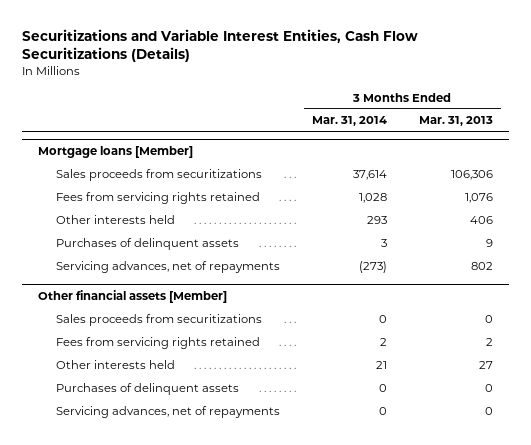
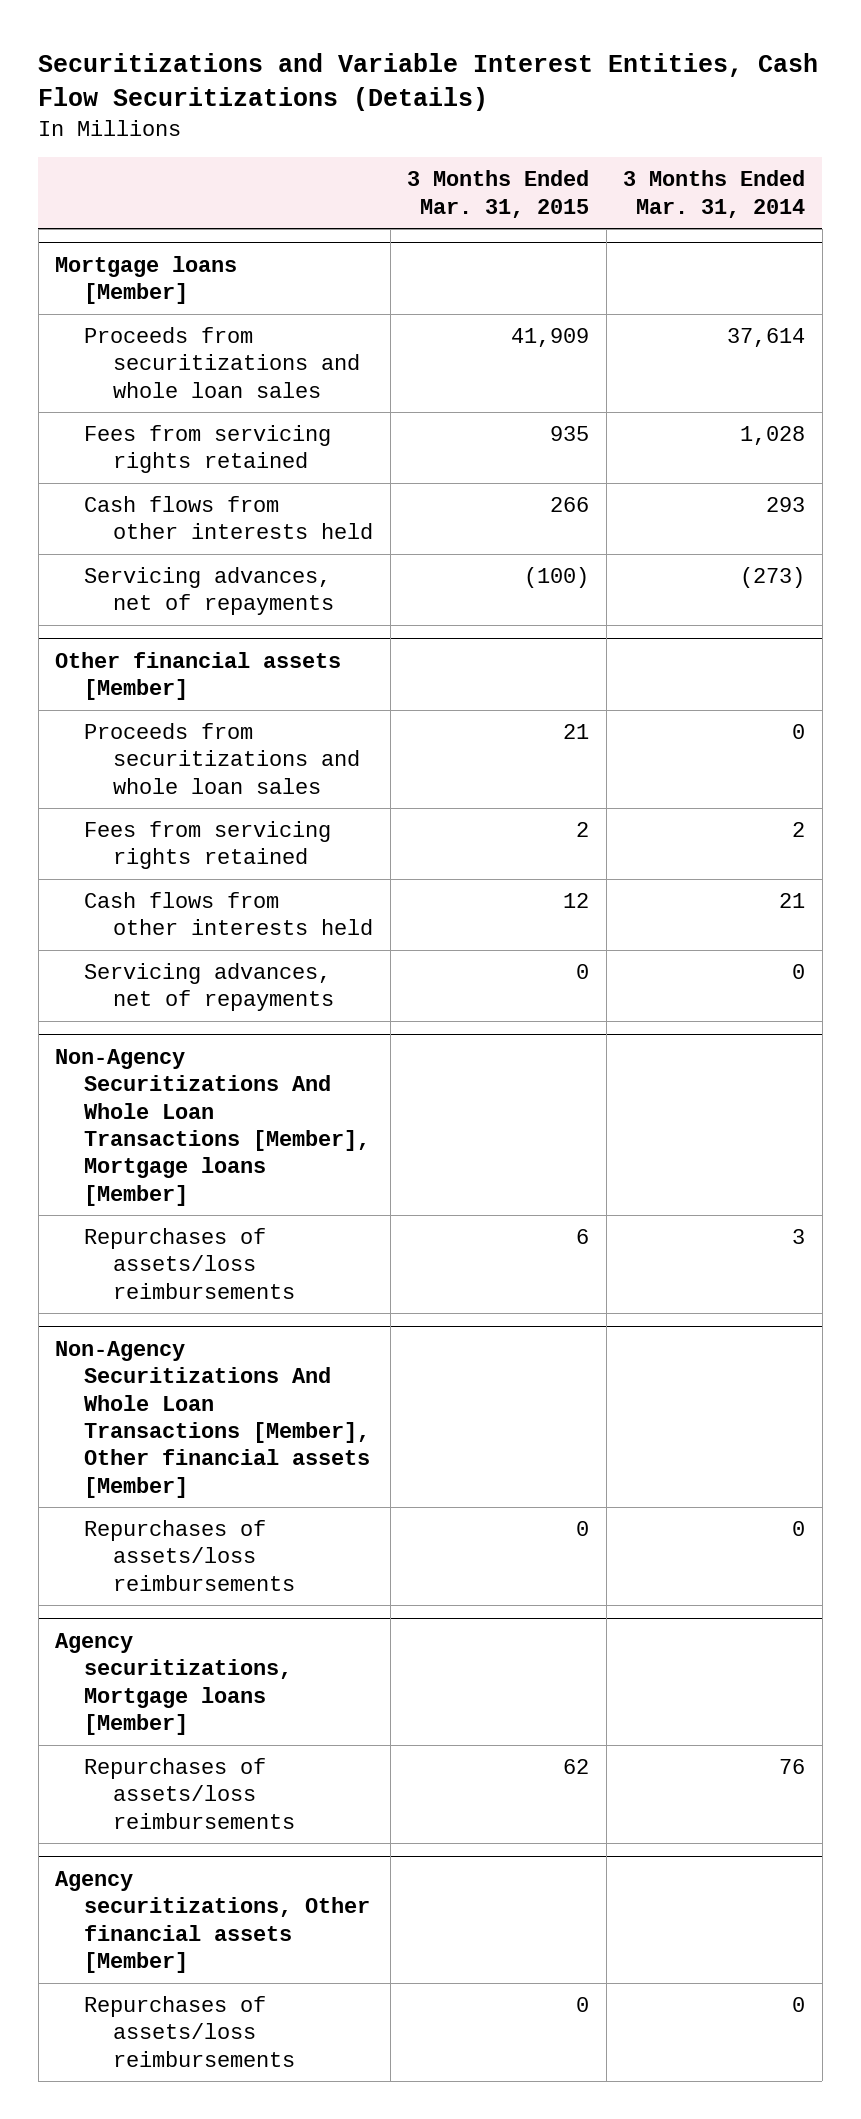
[418,116,493,127] Mar. 31, 2013 -> none
none -> [407,170,590,218] 3 Months Ended Mar. 31, 2015
[56,169,263,182] Sales proceeds from securitizations -> [84,326,361,398] Proceeds from securitizations and whole loan sales
[56,238,240,251] Purchases of delinquent assets -> none
[56,215,176,225] Other interests held -> [84,495,374,540] Cash flows from other interests held
[56,314,263,327] Sales proceeds from securitizations -> [84,722,361,794] Proceeds from securitizations and whole loan sales
[56,383,240,396] Purchases of delinquent assets -> none
[56,360,176,370] Other interests held -> [84,891,374,936] Cash flows from other interests held
none -> [55,1048,371,1206] Non-Agency Securitizations And Whole Loan Transactions [Member], Mortgage loans [Member]
none -> [84,1227,296,1299] Repurchases of assets/loss reimbursements
none -> [55,1340,371,1498] Non-Agency Securitizations And Whole Loan Transactions [Member], Other financial assets [Member]
none -> [84,1519,296,1591] Repurchases of assets/loss reimbursements
none -> [55,1632,293,1736] Agency securitizations, Mortgage loans [Member]
none -> [84,1757,296,1829] Repurchases of assets/loss reimbursements
none -> [55,1870,371,1974] Agency securitizations, Other financial assets [Member]
none -> [84,1995,296,2067] Repurchases of assets/loss reimbursements

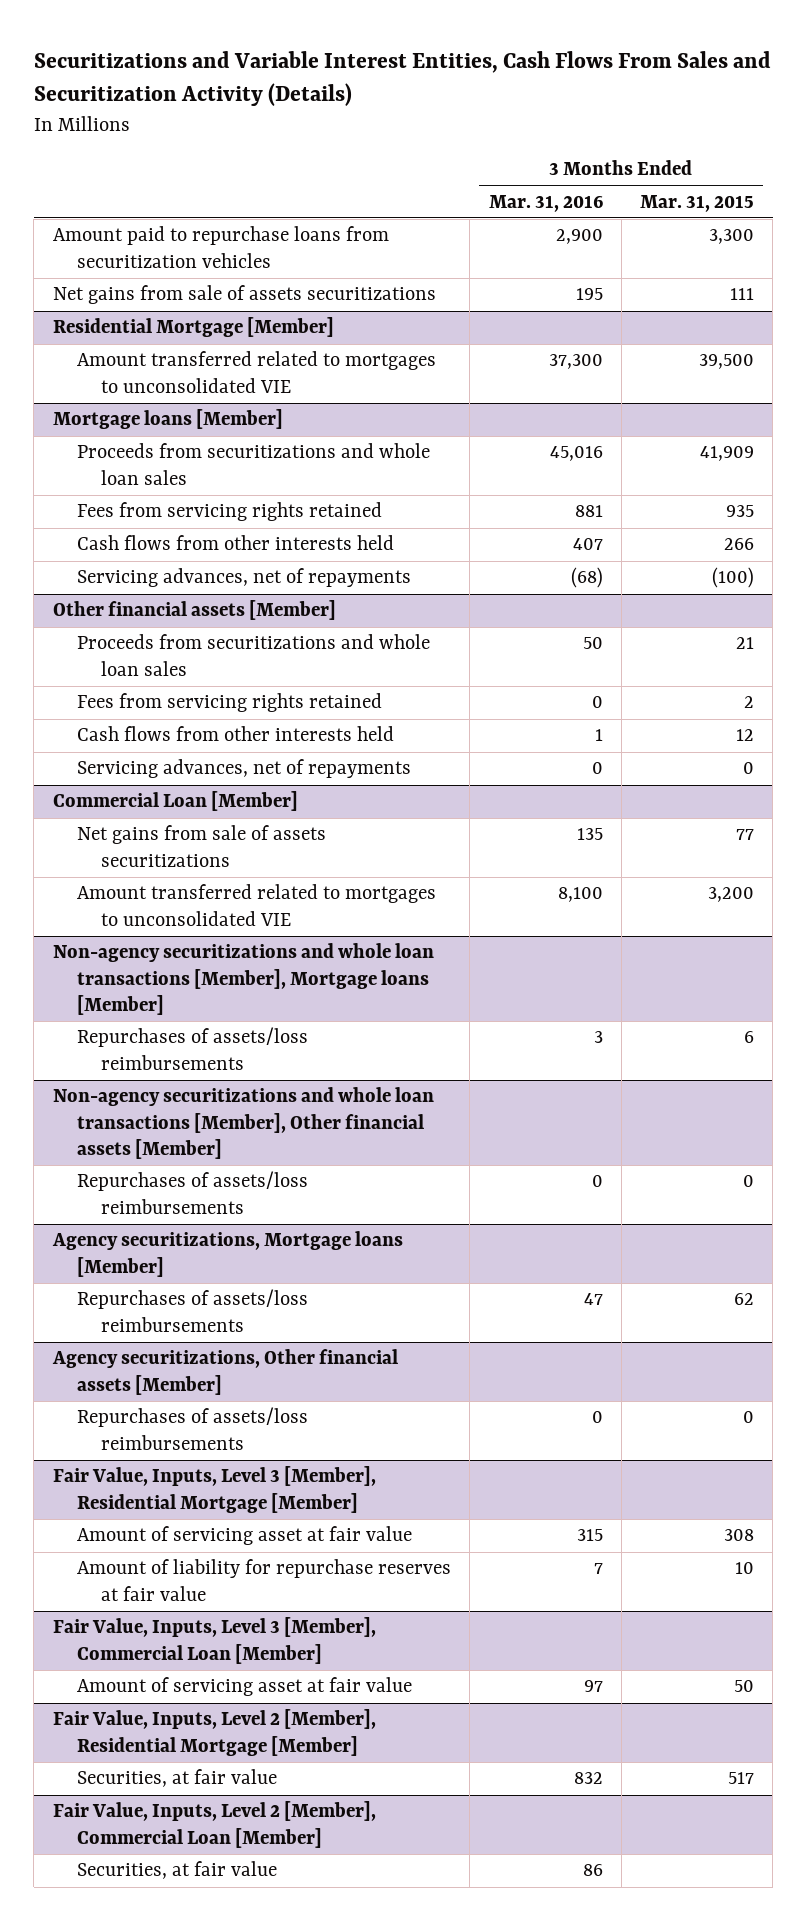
[38,53,819,112] Securitizations and Variable Interest Entities, Cash Flow Securitizations (Details) -> [33,50,771,107] Securitizations and Variable Interest Entities, Cash Flows From Sales and Securitization Activity (Details)
[623,170,806,218] 3 Months Ended Mar. 31, 2014 -> none
none -> [488,194,603,212] Mar. 31, 2016
none -> [52,226,389,268] Amount paid to repurchase loans from securitization vehicles
none -> [52,285,436,305] Net gains from sale of assets securitizations
none -> [52,317,334,338] Residential Mortgage [Member]
none -> [77,351,437,393] Amount transferred related to mortgages to unconsolidated VIE
none -> [52,791,298,812] Commercial Loan [Member]
none -> [77,825,327,867] Net gains from sale of assets securitizations
none -> [77,884,437,926] Amount transferred related to mortgages to unconsolidated VIE
[55,1048,371,1206] Non-Agency Securitizations And Whole Loan Transactions [Member], Mortgage loans [Member] -> [52,943,434,1015] Non-agency securitizations and whole loan transactions [Member], Mortgage loans [Member]
[55,1340,371,1498] Non-Agency Securitizations And Whole Loan Transactions [Member], Other financial assets [Member] -> [52,1087,434,1159] Non-agency securitizations and whole loan transactions [Member], Other financial assets [Member]
none -> [52,1466,376,1513] Fair Value, Inputs, Level 3 [Member], Residential Mortgage [Member]
none -> [77,1526,413,1546] Amount of servicing asset at fair value
none -> [77,1559,452,1601] Amount of liability for repurchase reserves at fair value
none -> [52,1617,376,1664] Fair Value, Inputs, Level 3 [Member], Commercial Loan [Member]
none -> [77,1677,413,1697] Amount of servicing asset at fair value
none -> [52,1709,376,1756] Fair Value, Inputs, Level 2 [Member], Residential Mortgage [Member]
none -> [77,1769,278,1788] Securities, at fair value
none -> [52,1801,376,1848] Fair Value, Inputs, Level 2 [Member], Commercial Loan [Member]
none -> [77,1861,278,1880] Securities, at fair value

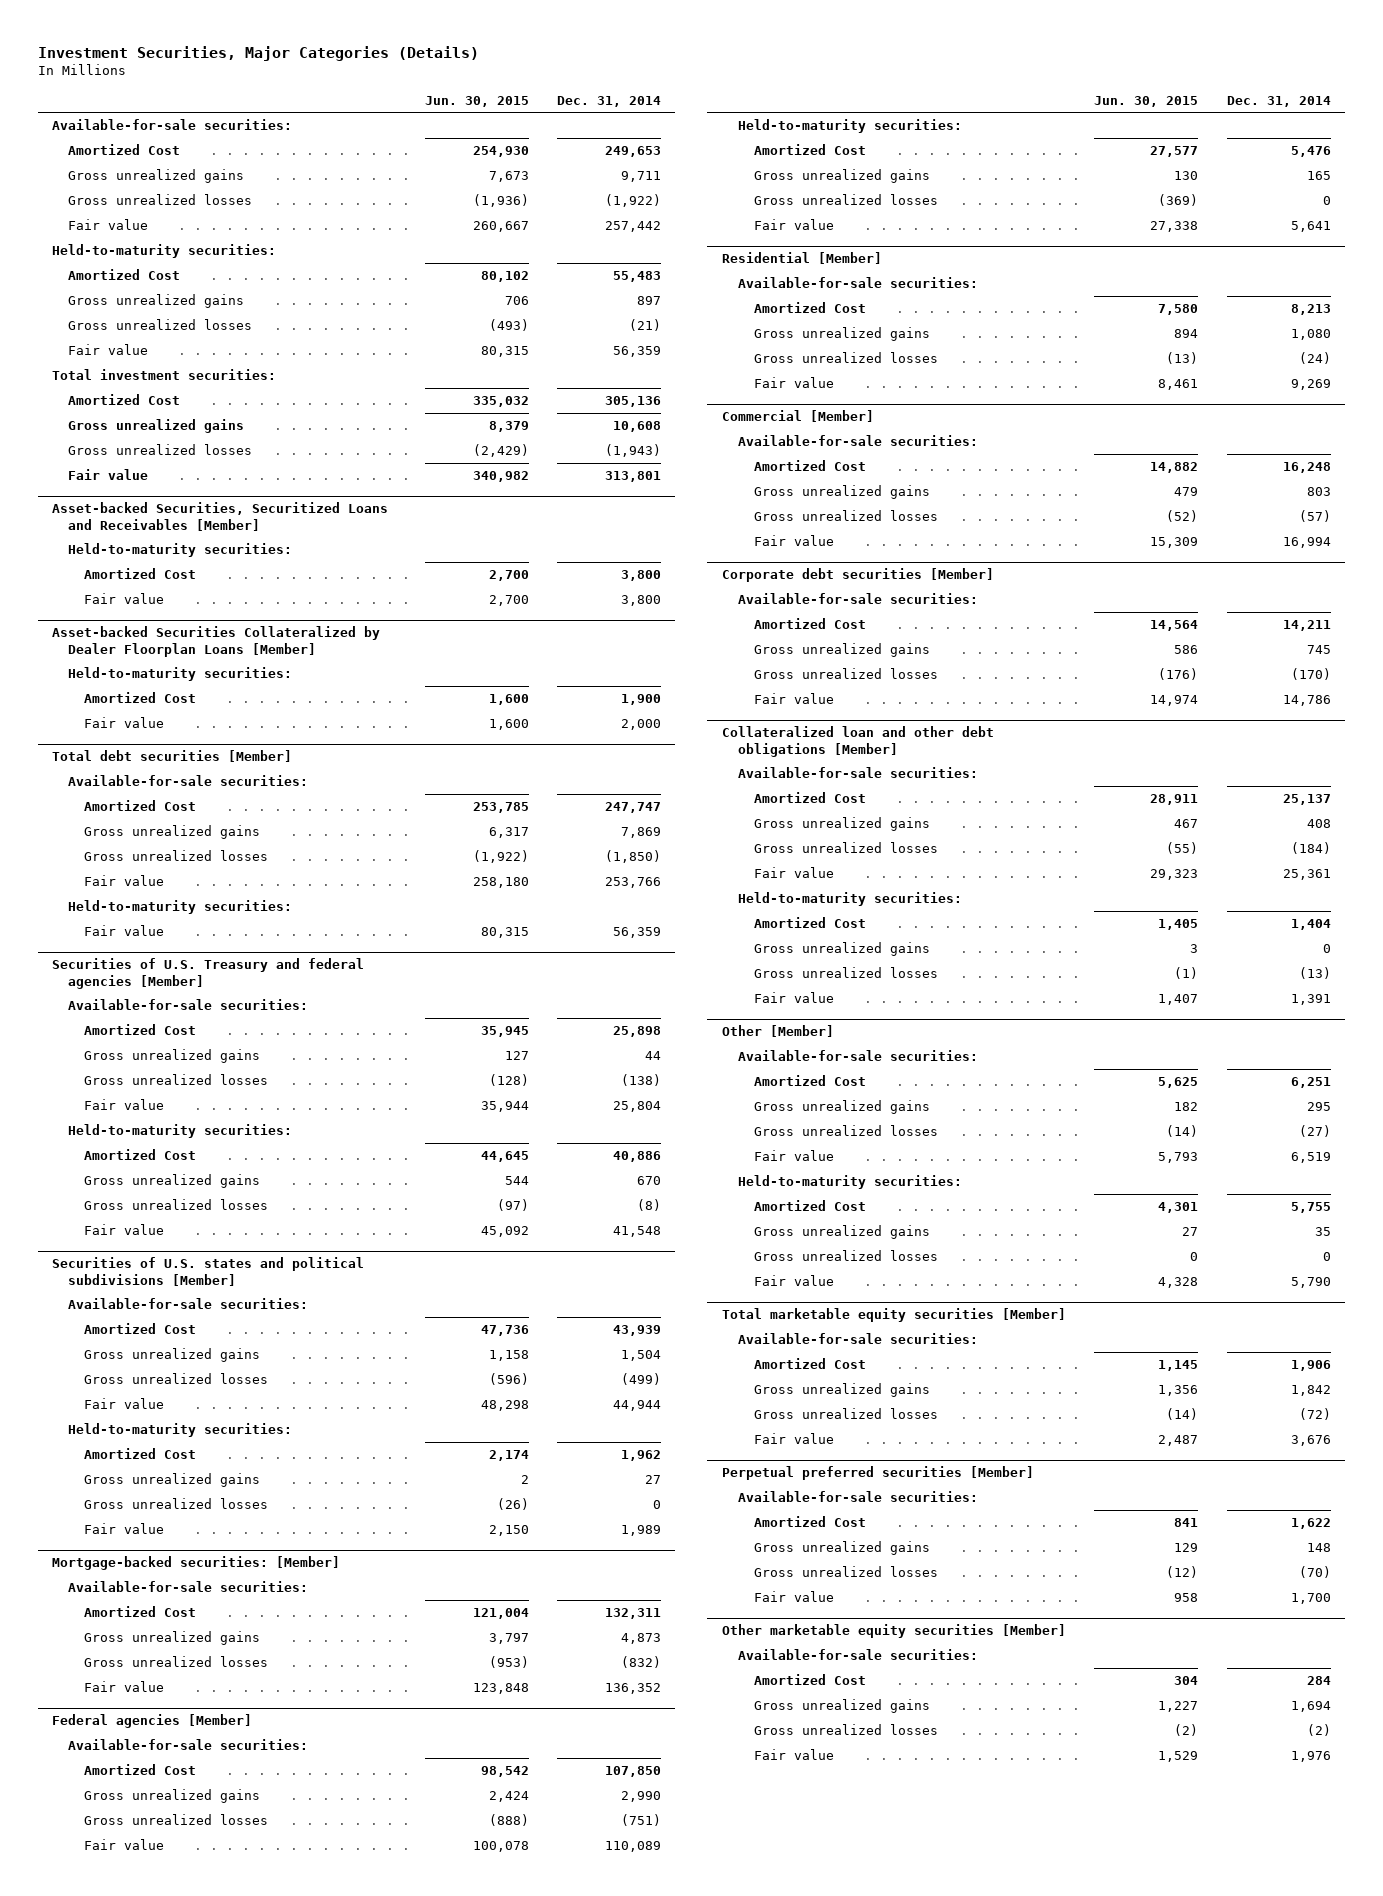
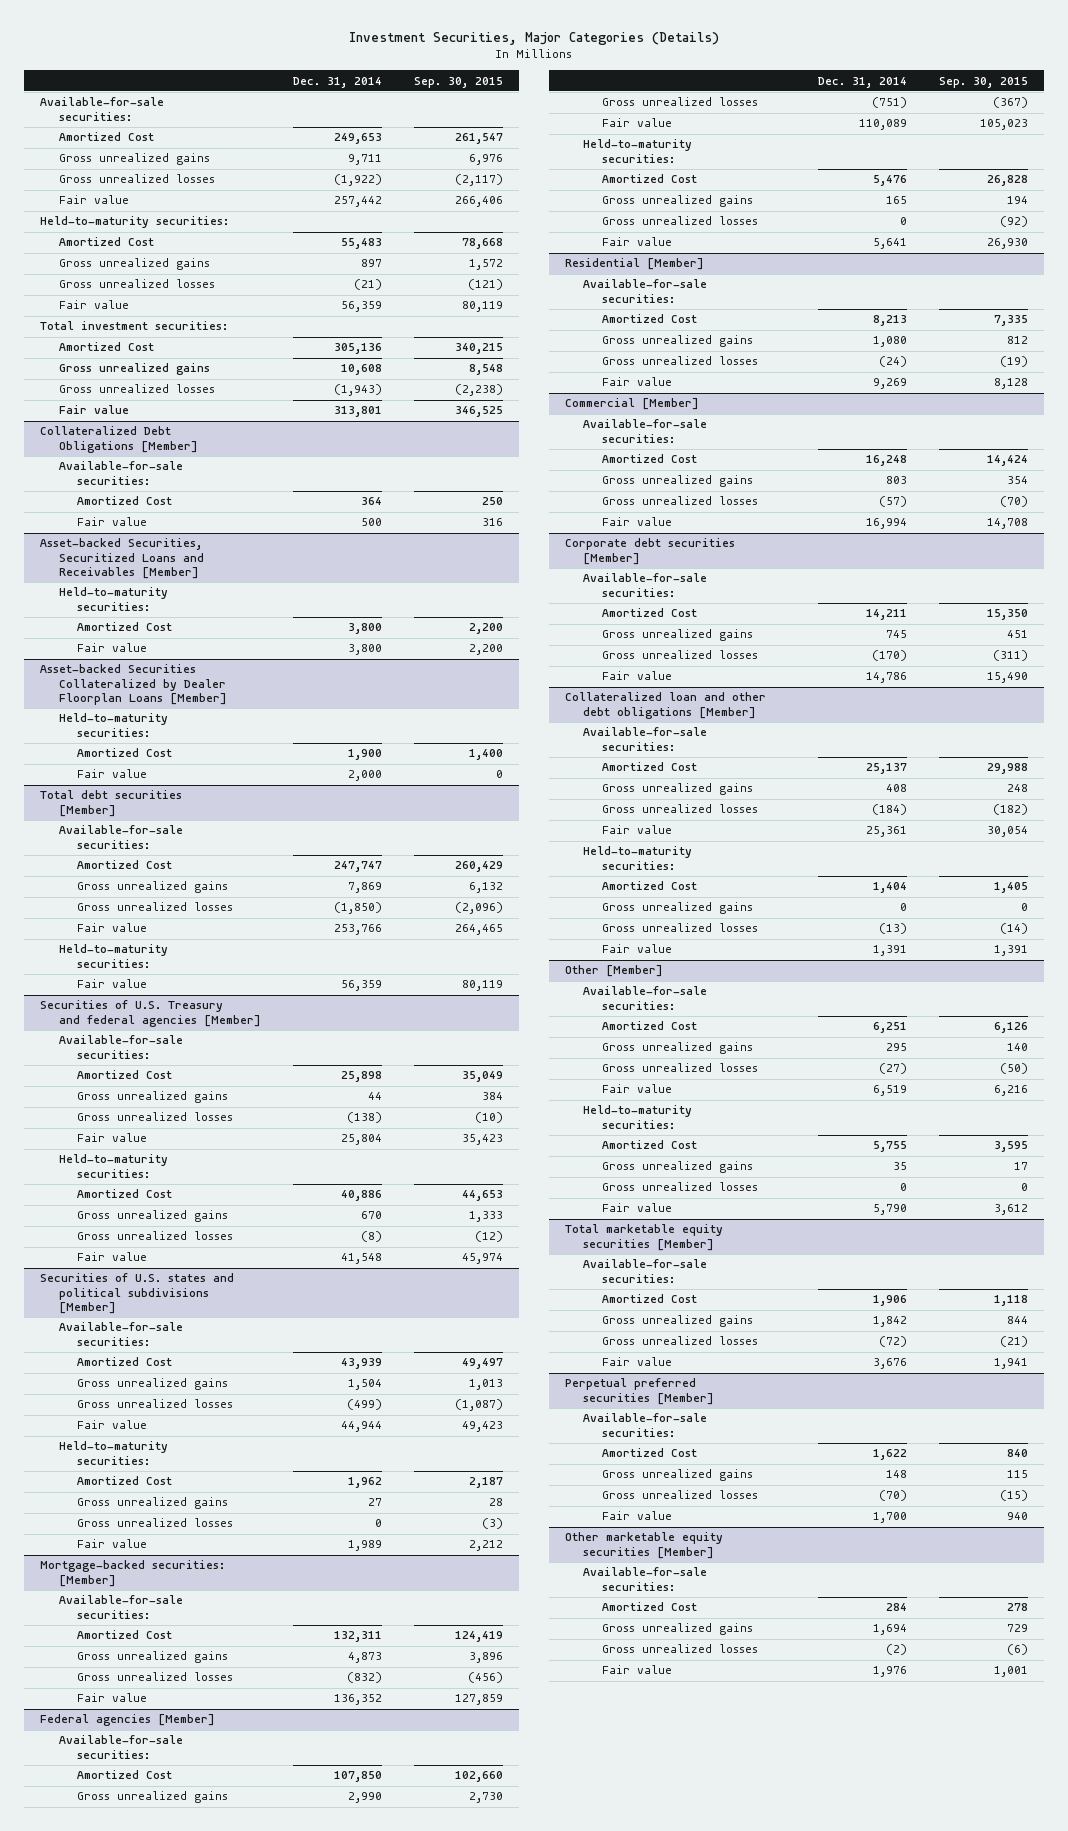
[424,95,529,107] Jun. 30, 2015 -> none
none -> [414,76,504,88] Sep. 30, 2015
none -> [40,426,198,453] Collateralized Debt Obligations [Member]
none -> [58,461,183,485] Available-for-sale securities:
none -> [76,496,172,506] Amortized Cost
none -> [76,517,147,527] Fair value

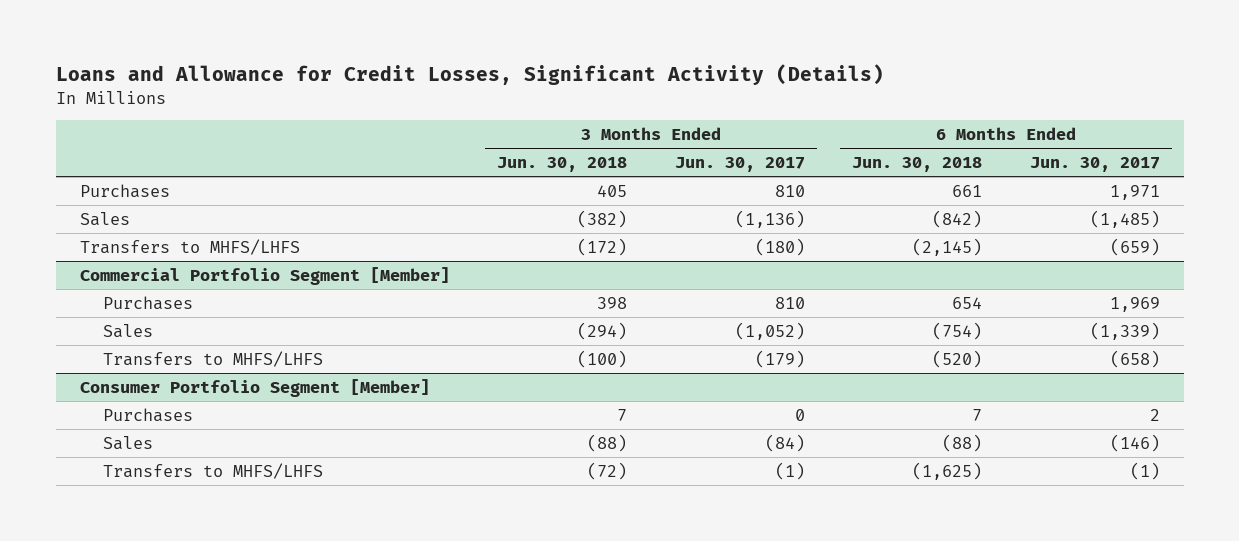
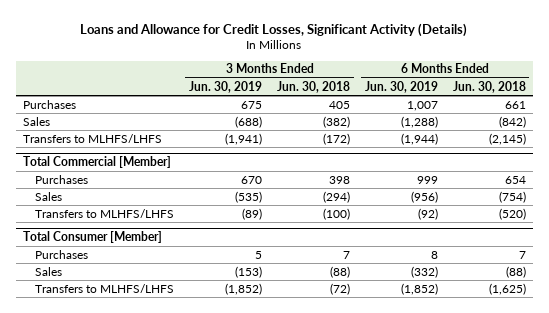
[674,156,805,172] Jun. 30, 2017 -> none
[1029,156,1160,172] Jun. 30, 2017 -> none
none -> [189,80,263,93] Jun. 30, 2019
none -> [364,80,438,93] Jun. 30, 2019
[79,238,300,255] Transfers to MHFS/LHFS -> [23,133,163,143] Transfers to MLHFS/LHFS
[79,266,450,285] Commercial Portfolio Segment [Member] -> [23,156,172,169] Total Commercial [Member]
[102,350,323,367] Transfers to MHFS/LHFS -> [35,208,175,218] Transfers to MLHFS/LHFS
[79,378,430,397] Consumer Portfolio Segment [Member] -> [23,231,163,244] Total Consumer [Member]
[102,462,323,479] Transfers to MHFS/LHFS -> [35,283,175,293] Transfers to MLHFS/LHFS

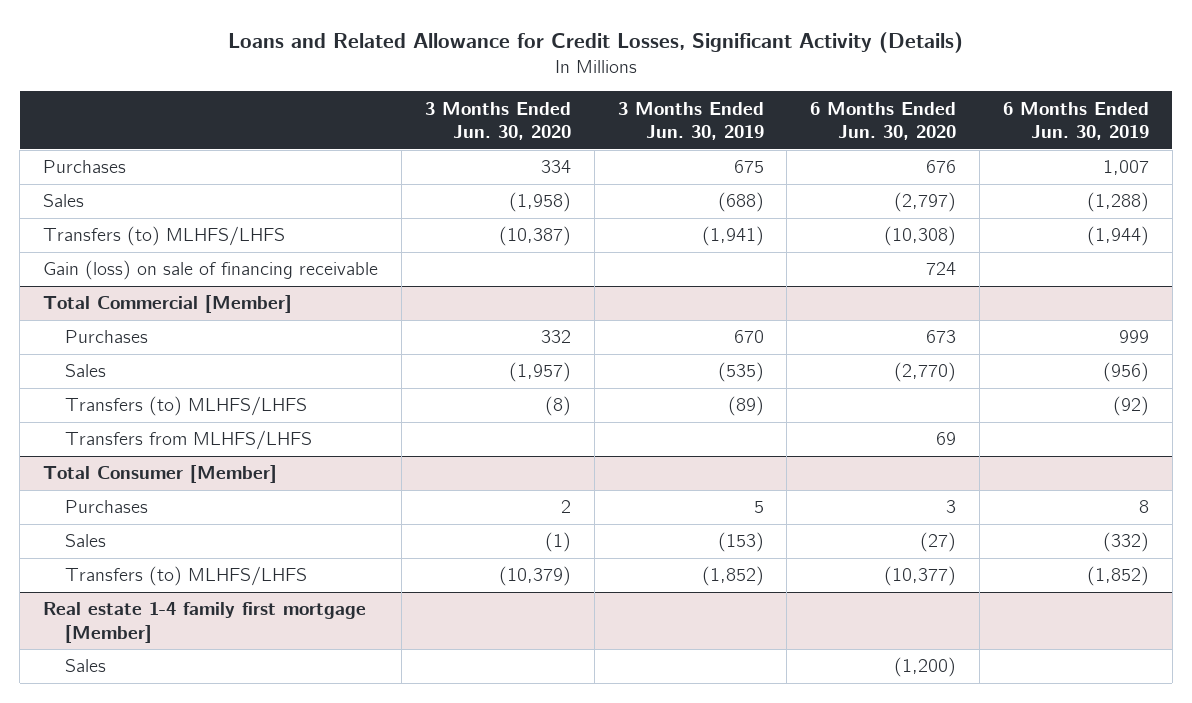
[80,22,468,37] Loans and Allowance for Credit Losses, Significant Activity (Details) -> [228,32,964,54] Loans and Related Allowance for Credit Losses, Significant Activity (Details)
[276,80,350,93] Jun. 30, 2018 -> none
[452,80,526,93] Jun. 30, 2018 -> none
none -> [424,101,571,140] 3 Months Ended Jun. 30, 2020
none -> [810,101,957,140] 6 Months Ended Jun. 30, 2020
[23,133,163,143] Transfers to MLHFS/LHFS -> [43,226,286,247] Transfers (to) MLHFS/LHFS
none -> [43,260,379,281] Gain (loss) on sale of financing receivable
[35,208,175,218] Transfers to MLHFS/LHFS -> [65,396,308,417] Transfers (to) MLHFS/LHFS
none -> [65,430,313,451] Transfers from MLHFS/LHFS
[35,283,175,293] Transfers to MLHFS/LHFS -> [65,566,308,587] Transfers (to) MLHFS/LHFS
none -> [43,602,367,643] Real estate 1-4 family first mortgage [Member]
none -> [65,659,107,673] Sales

